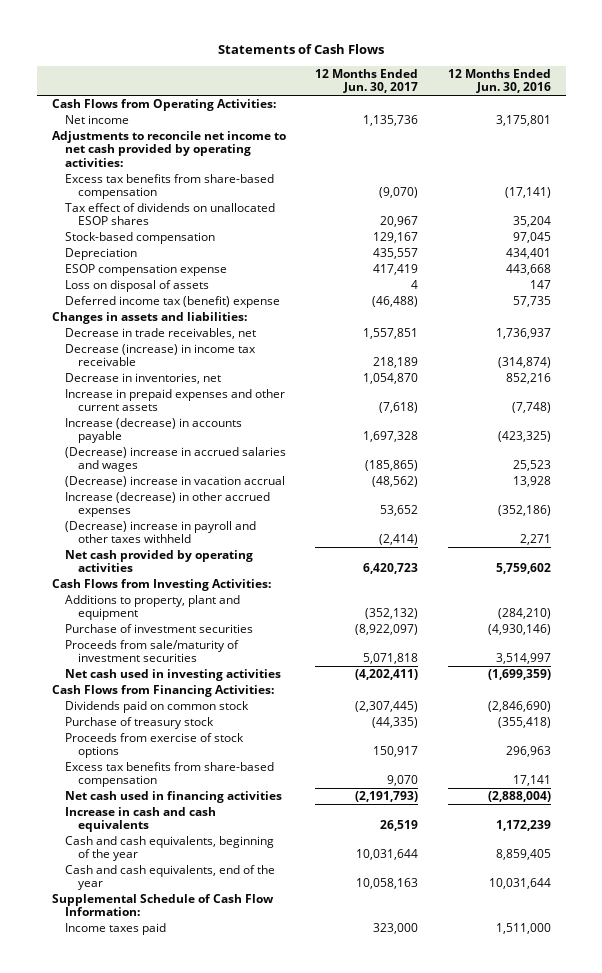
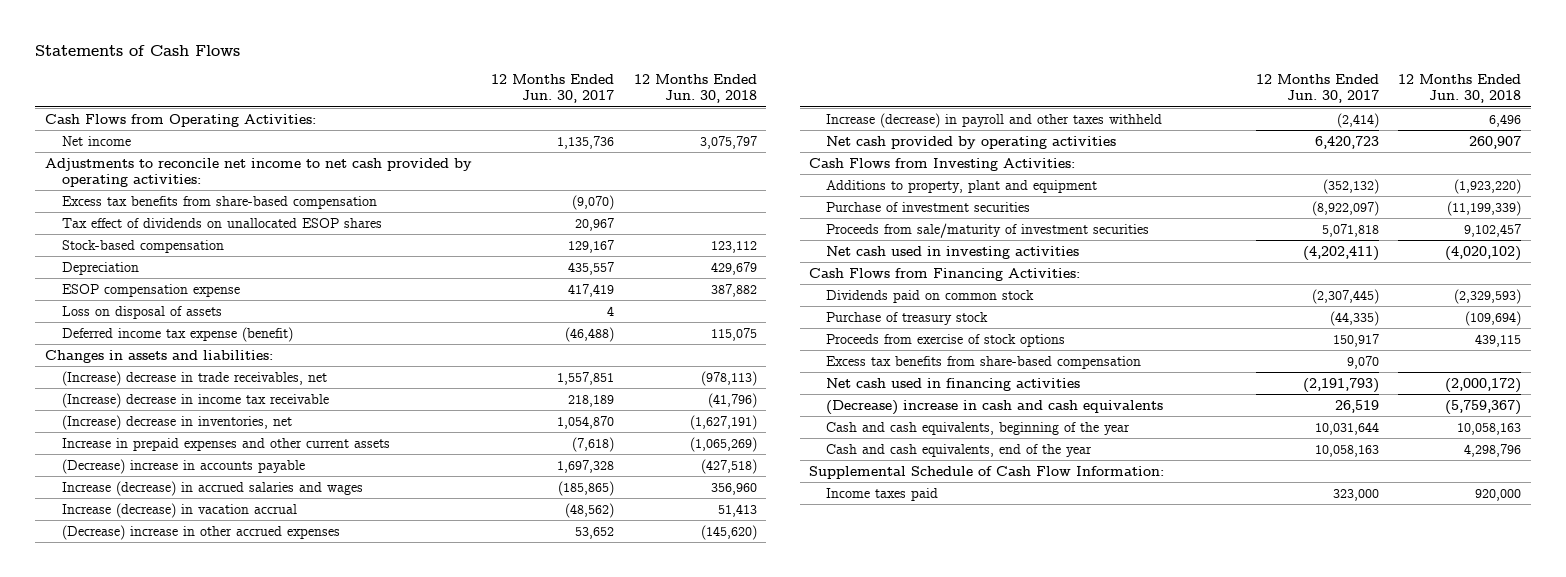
[447,68,551,94] 12 Months Ended Jun. 30, 2016 -> none
none -> [633,74,757,104] 12 Months Ended Jun. 30, 2018
[64,296,280,309] Deferred income tax (benefit) expense -> [61,326,293,342] Deferred income tax expense (benefit)
[64,328,256,340] Decrease in trade receivables, net -> [61,370,327,386] (Increase) decrease in trade receivables, net
[64,344,256,367] Decrease (increase) in income tax receivable -> [61,392,329,408] (Increase) decrease in income tax receivable
[64,373,221,385] Decrease in inventories, net -> [61,414,292,430] (Increase) decrease in inventories, net
[64,418,242,444] Increase (decrease) in accounts payable -> [61,458,305,474] (Decrease) increase in accounts payable
[64,447,286,473] (Decrease) increase in accrued salaries and wages -> [61,480,363,496] Increase (decrease) in accrued salaries and wages
[64,476,285,488] (Decrease) increase in vacation accrual -> [61,502,297,518] Increase (decrease) in vacation accrual
[64,492,270,518] Increase (decrease) in other accrued expenses -> [61,524,340,540] (Decrease) increase in other accrued expenses
[64,521,256,544] (Decrease) increase in payroll and other taxes withheld -> [826,112,1163,128] Increase (decrease) in payroll and other taxes withheld
[64,807,216,833] Increase in cash and cash equivalents -> [826,399,1164,415] (Decrease) increase in cash and cash equivalents

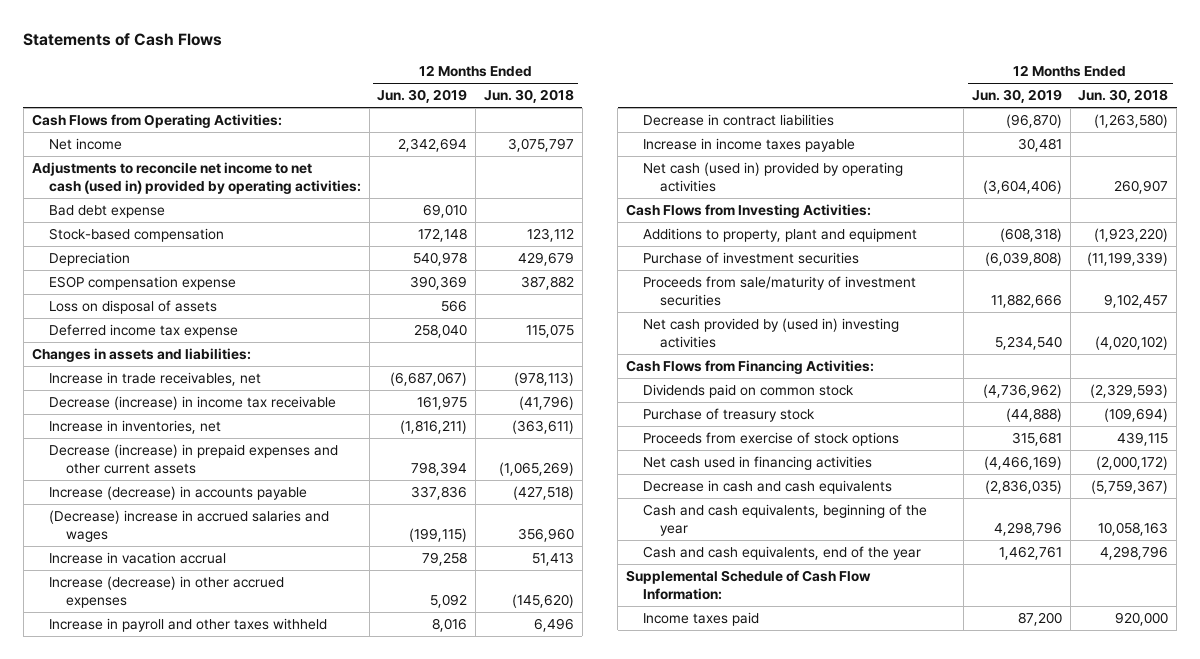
[491,74,615,104] 12 Months Ended Jun. 30, 2017 -> none
none -> [377,89,468,104] Jun. 30, 2019
[61,195,377,209] Excess tax benefits from share-based compensation -> none
[61,217,382,228] Tax effect of dividends on unallocated ESOP shares -> none
[44,157,472,187] Adjustments to reconcile net income to net cash provided by operating activities: -> [31,161,361,195] Adjustments to reconcile net income to net cash (used in) provided by operating activities:
none -> [48,204,165,218] Bad debt expense
[61,326,293,342] Deferred income tax expense (benefit) -> [48,323,238,338] Deferred income tax expense
[61,370,327,386] (Increase) decrease in trade receivables, net -> [48,371,261,386] Increase in trade receivables, net
[61,392,329,408] (Increase) decrease in income tax receivable -> [48,395,336,410] Decrease (increase) in income tax receivable
[61,414,292,430] (Increase) decrease in inventories, net -> [48,419,221,434] Increase in inventories, net
[689,414,757,430] (1,627,191) -> [512,419,575,434] (363,611)
[61,437,390,451] Increase in prepaid expenses and other current assets -> [48,443,338,475] Decrease (increase) in prepaid expenses and other current assets
[61,458,305,474] (Decrease) increase in accounts payable -> [48,485,307,500] Increase (decrease) in accounts payable
[61,480,363,496] Increase (decrease) in accrued salaries and wages -> [48,509,329,543] (Decrease) increase in accrued salaries and wages
[61,502,297,518] Increase (decrease) in vacation accrual -> [48,551,226,564] Increase in vacation accrual
[61,524,340,540] (Decrease) increase in other accrued expenses -> [48,575,284,609] Increase (decrease) in other accrued expenses
[826,112,1163,128] Increase (decrease) in payroll and other taxes withheld -> [48,617,327,632] Increase in payroll and other taxes withheld
none -> [643,113,835,126] Decrease in contract liabilities
none -> [643,137,856,152] Increase in income taxes payable
[826,135,1117,149] Net cash provided by operating activities -> [643,161,904,193] Net cash (used in) provided by operating activities
[826,245,1080,259] Net cash used in investing activities -> [643,317,900,349] Net cash provided by (used in) investing activities
[826,355,1142,369] Excess tax benefits from share-based compensation -> none
[826,399,1164,415] (Decrease) increase in cash and cash equivalents -> [643,479,893,494] Decrease in cash and cash equivalents

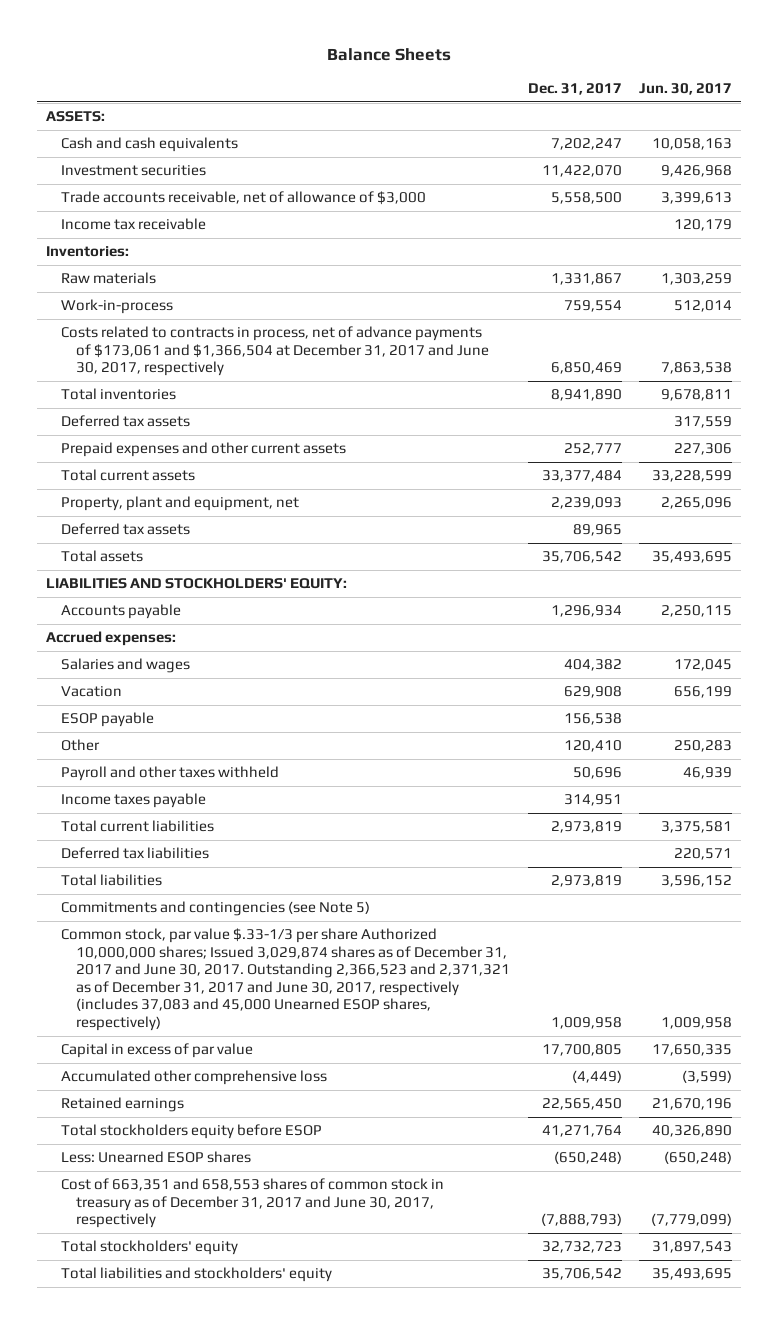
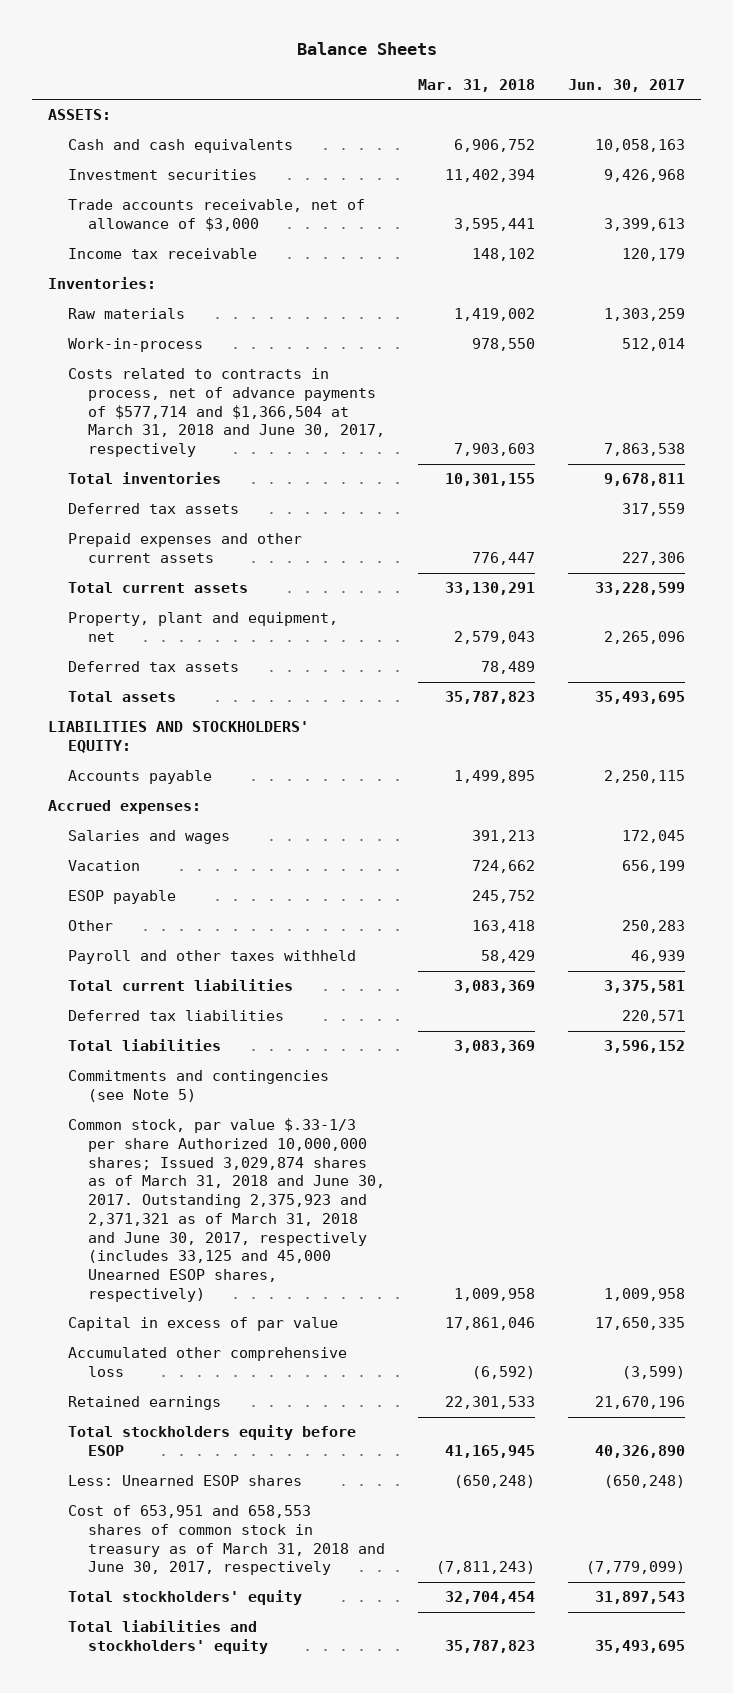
[527,83,622,96] Dec. 31, 2017 -> none
none -> [417,78,535,92] Mar. 31, 2018
[60,326,490,377] Costs related to contracts in process, net of advance payments of $173,061 and $1,366,504 at December 31, 2017 and June 30, 2017, respectively -> [68,368,386,458] Costs related to contracts in process, net of advance payments of $577,714 and $1,366,504 at March 31, 2018 and June 30, 2017, respectively
[60,793,206,809] Income taxes payable -> none
[60,928,511,1032] Common stock, par value $.33-1/3 per share Authorized 10,000,000 shares; Issued 3,029,874 shares as of December 31, 2017 and June 30, 2017. Outstanding 2,366,523 and 2,371,321 as of December 31, 2017 and June 30, 2017, respectively (includes 37,083 and 45,000 Unearned ESOP shares, respectively) -> [68,1118,386,1302] Common stock, par value $.33-1/3 per share Authorized 10,000,000 shares; Issued 3,029,874 shares as of March 31, 2018 and June 30, 2017. Outstanding 2,375,923 and 2,371,321 as of March 31, 2018 and June 30, 2017, respectively (includes 33,125 and 45,000 Unearned ESOP shares, respectively)
[60,1178,444,1229] Cost of 663,351 and 658,553 shares of common stock in treasury as of December 31, 2017 and June 30, 2017, respectively -> [68,1505,386,1576] Cost of 653,951 and 658,553 shares of common stock in treasury as of March 31, 2018 and June 30, 2017, respectively

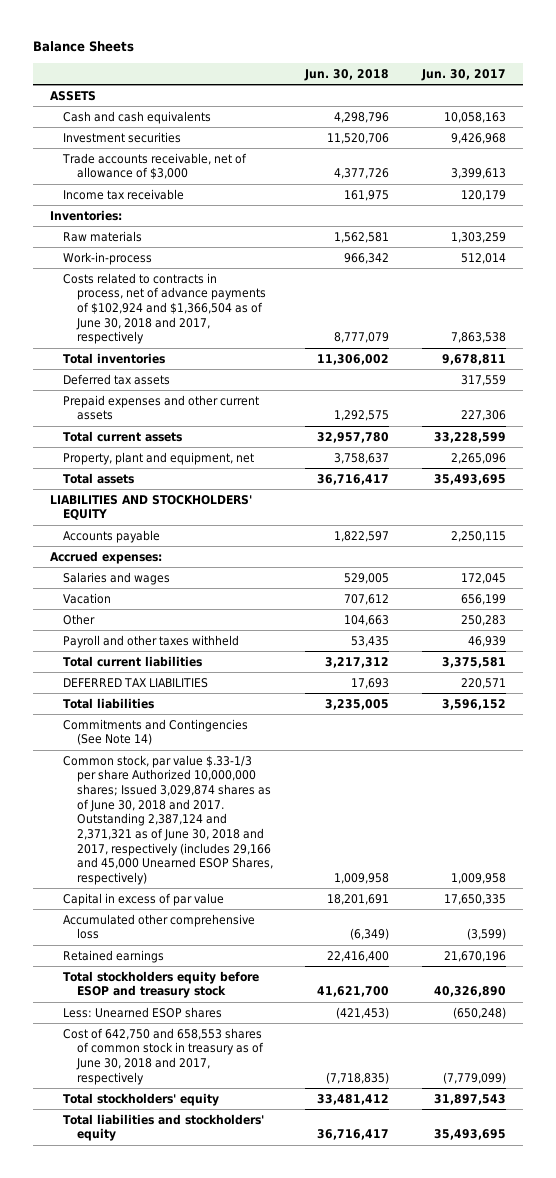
[417,78,535,92] Mar. 31, 2018 -> none
none -> [304,68,390,81] Jun. 30, 2018
[48,109,112,121] ASSETS: -> [49,90,96,101] ASSETS
[68,368,386,458] Costs related to contracts in process, net of advance payments of $577,714 and $1,366,504 at March 31, 2018 and June 30, 2017, respectively -> [63,272,266,345] Costs related to contracts in process, net of advance payments of $102,924 and $1,366,504 as of June 30, 2018 and 2017, respectively
[68,661,240,673] Deferred tax assets -> none
[48,721,310,754] LIABILITIES AND STOCKHOLDERS' EQUITY: -> [49,494,252,521] LIABILITIES AND STOCKHOLDERS' EQUITY
[68,890,177,905] ESOP payable -> none
[68,1010,285,1022] Deferred tax liabilities -> [63,677,209,688] DEFERRED TAX LIABILITIES
[68,1070,330,1103] Commitments and contingencies (see Note 5) -> [63,718,249,746] Commitments and Contingencies (See Note 14)
[68,1118,386,1302] Common stock, par value $.33-1/3 per share Authorized 10,000,000 shares; Issued 3,029,874 shares as of March 31, 2018 and June 30, 2017. Outstanding 2,375,923 and 2,371,321 as of March 31, 2018 and June 30, 2017, respectively (includes 33,125 and 45,000 Unearned ESOP shares, respectively) -> [63,754,273,885] Common stock, par value $.33-1/3 per share Authorized 10,000,000 shares; Issued 3,029,874 shares as of June 30, 2018 and 2017. Outstanding 2,387,124 and 2,371,321 as of June 30, 2018 and 2017, respectively (includes 29,166 and 45,000 Unearned ESOP Shares, respectively)
[68,1425,357,1457] Total stockholders equity before ESOP -> [63,970,260,999] Total stockholders equity before ESOP and treasury stock
[68,1505,386,1576] Cost of 653,951 and 658,553 shares of common stock in treasury as of March 31, 2018 and June 30, 2017, respectively -> [63,1027,264,1085] Cost of 642,750 and 658,553 shares of common stock in treasury as of June 30, 2018 and 2017, respectively

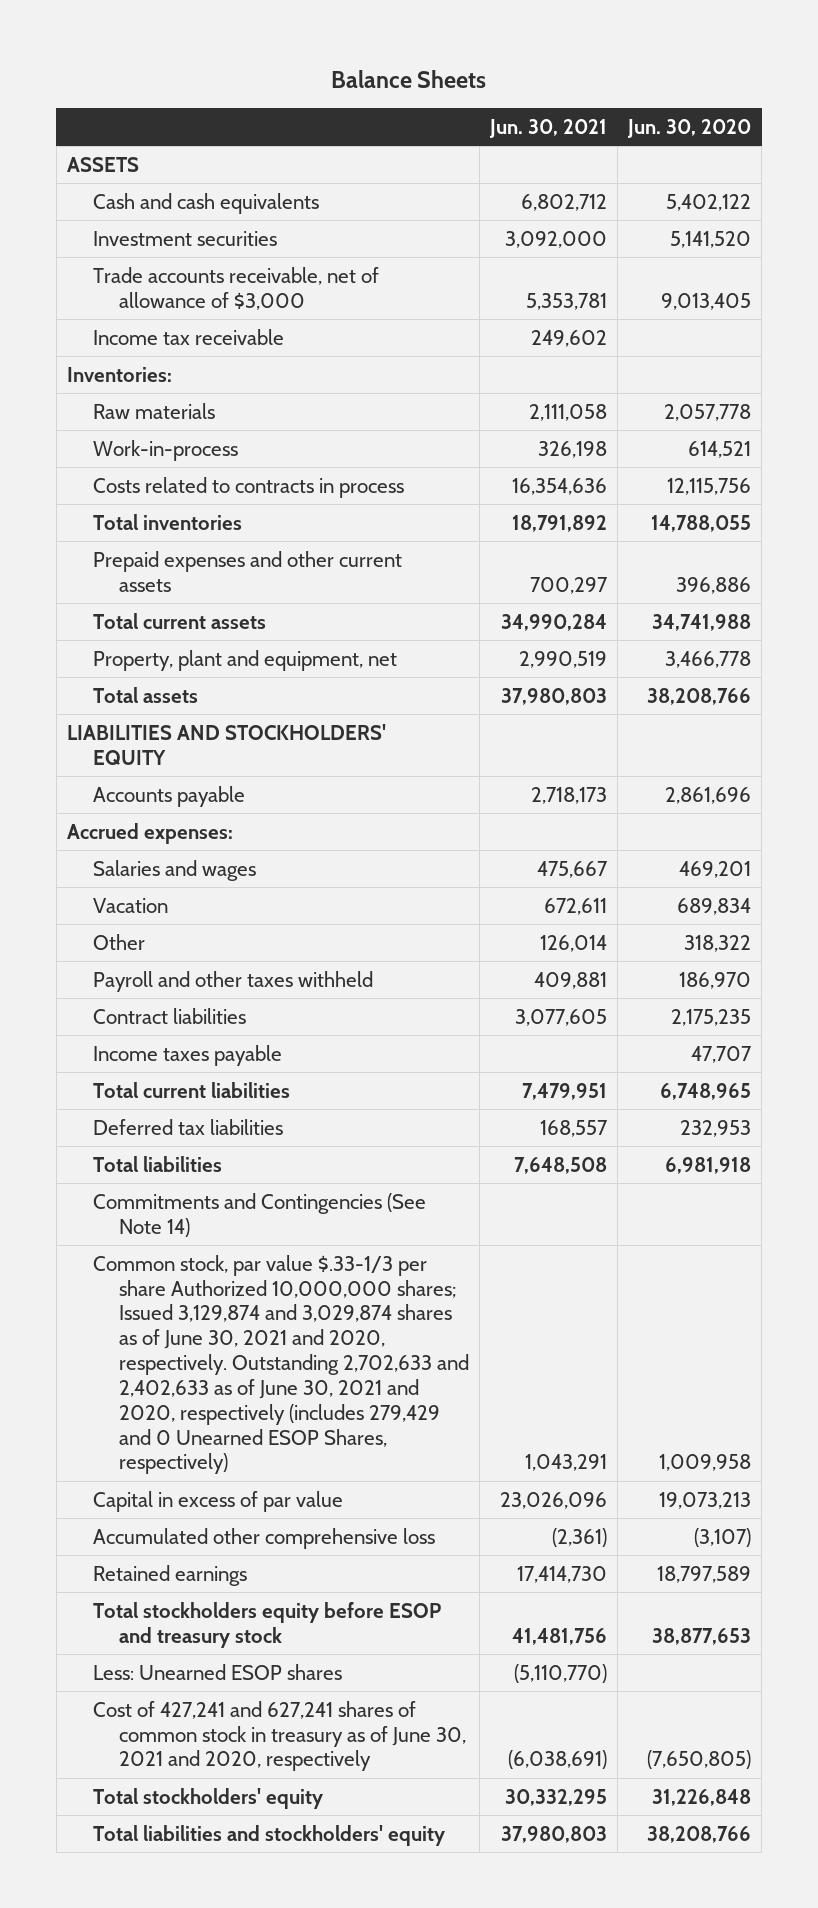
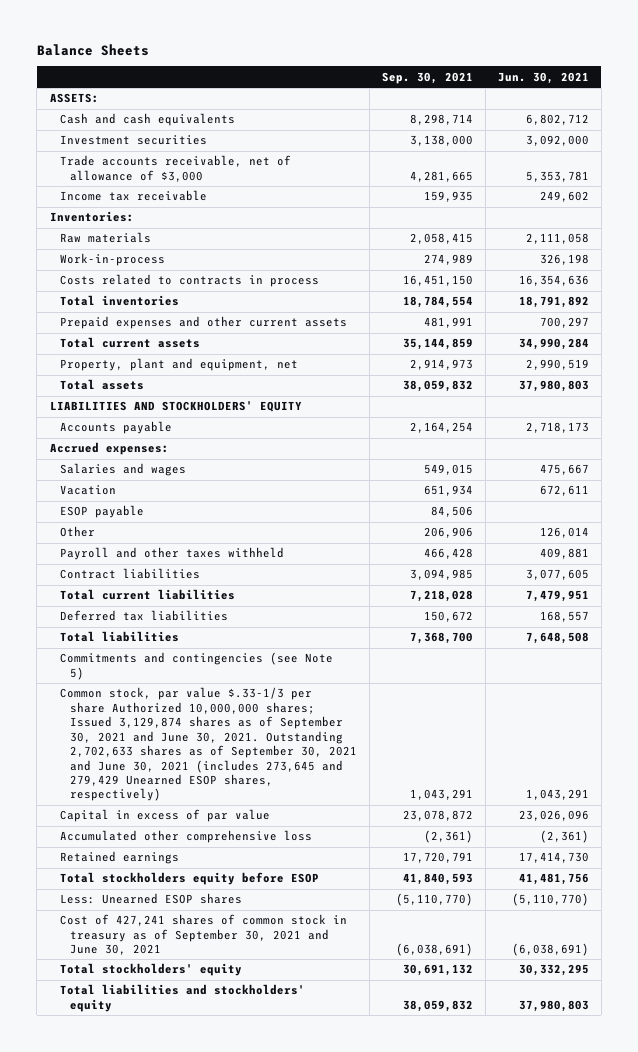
[627,118,752,138] Jun. 30, 2020 -> none
none -> [381,71,473,84] Sep. 30, 2021
[66,156,139,172] ASSETS -> [49,93,99,104] ASSETS:
none -> [59,505,144,519] ESOP payable
[92,1044,282,1066] Income taxes payable -> none
[92,1192,426,1237] Commitments and Contingencies (See Note 14) -> [59,652,333,680] Commitments and contingencies (see Note 5)
[92,1254,470,1475] Common stock, par value $.33-1/3 per share Authorized 10,000,000 shares; Issued 3,129,874 and 3,029,874 shares as of June 30, 2021 and 2020, respectively. Outstanding 2,702,633 and 2,402,633 as of June 30, 2021 and 2020, respectively (includes 279,429 and 0 Unearned ESOP Shares, respectively) -> [59,687,357,802] Common stock, par value $.33-1/3 per share Authorized 10,000,000 shares; Issued 3,129,874 shares as of September 30, 2021 and June 30, 2021. Outstanding 2,702,633 shares as of September 30, 2021 and June 30, 2021 (includes 273,645 and 279,429 Unearned ESOP shares, respectively)
[92,1601,441,1648] Total stockholders equity before ESOP and treasury stock -> [59,872,319,886] Total stockholders equity before ESOP
[92,1700,467,1772] Cost of 427,241 and 627,241 shares of common stock in treasury as of June 30, 2021 and 2020, respectively -> [59,914,347,956] Cost of 427,241 shares of common stock in treasury as of September 30, 2021 and June 30, 2021

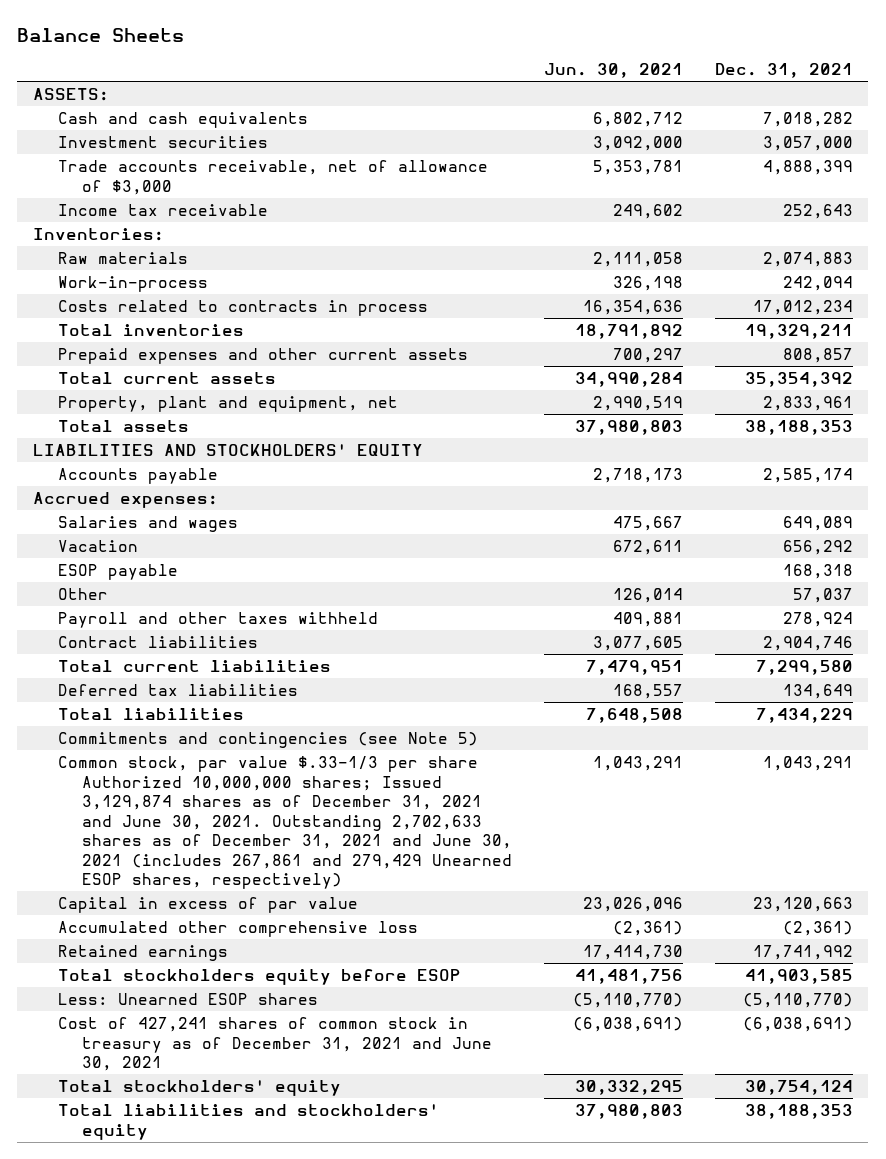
[381,71,473,84] Sep. 30, 2021 -> none
none -> [714,63,853,79] Dec. 31, 2021
[59,687,357,802] Common stock, par value $.33-1/3 per share Authorized 10,000,000 shares; Issued 3,129,874 shares as of September 30, 2021 and June 30, 2021. Outstanding 2,702,633 shares as of September 30, 2021 and June 30, 2021 (includes 273,645 and 279,429 Unearned ESOP shares, respectively) -> [57,756,512,890] Common stock, par value $.33-1/3 per share Authorized 10,000,000 shares; Issued 3,129,874 shares as of December 31, 2021 and June 30, 2021. Outstanding 2,702,633 shares as of December 31, 2021 and June 30, 2021 (includes 267,861 and 279,429 Unearned ESOP shares, respectively)
[59,914,347,956] Cost of 427,241 shares of common stock in treasury as of September 30, 2021 and June 30, 2021 -> [57,1017,492,1072] Cost of 427,241 shares of common stock in treasury as of December 31, 2021 and June 30, 2021

